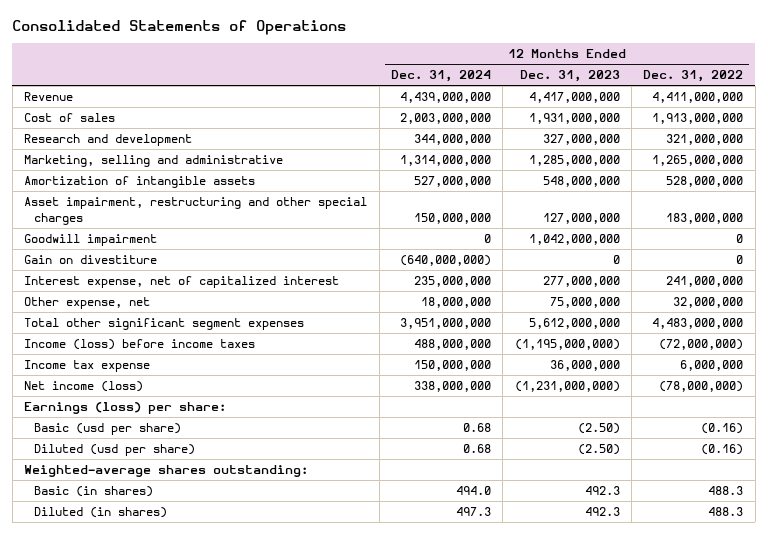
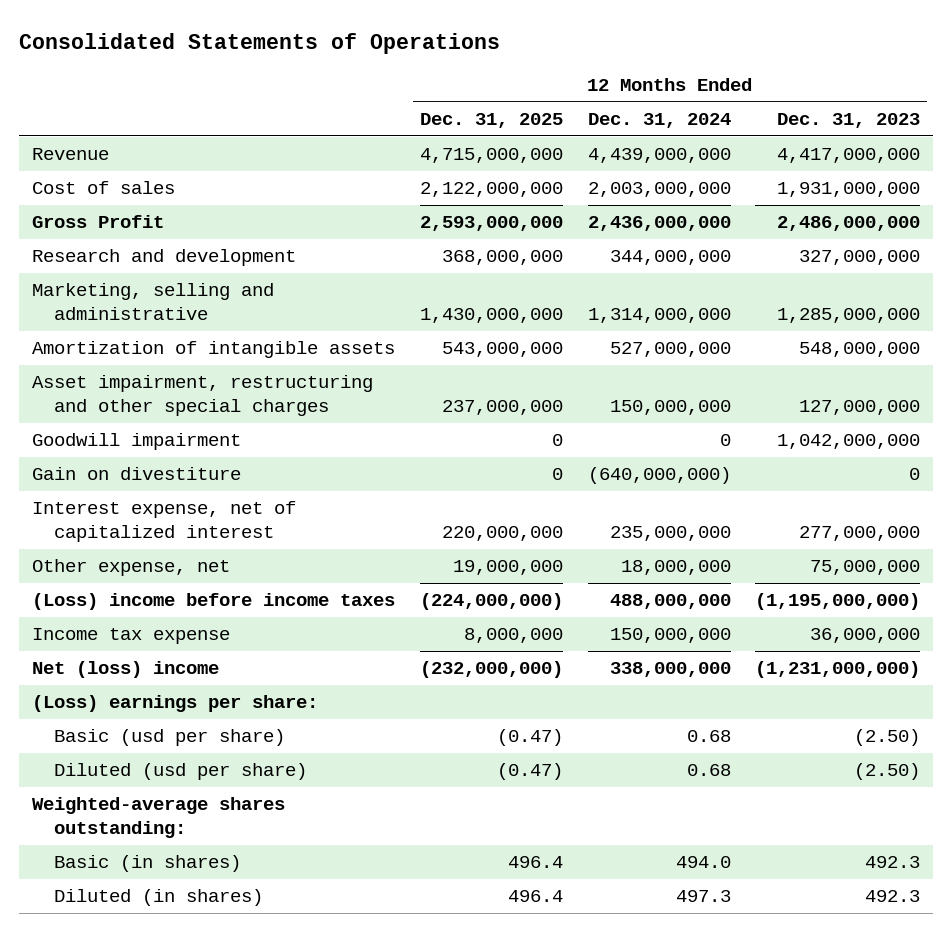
[643,70,744,83] Dec. 31, 2022 -> none
none -> [419,112,563,128] Dec. 31, 2025
none -> [31,215,164,229] Gross Profit
[24,318,305,331] Total other significant segment expenses -> none
[24,339,256,351] Income (loss) before income taxes -> [31,593,395,611] (Loss) income before income taxes
[24,381,144,393] Net income (loss) -> [31,661,219,679] Net (loss) income
[24,402,227,415] Earnings (loss) per share: -> [31,695,318,713] (Loss) earnings per share:

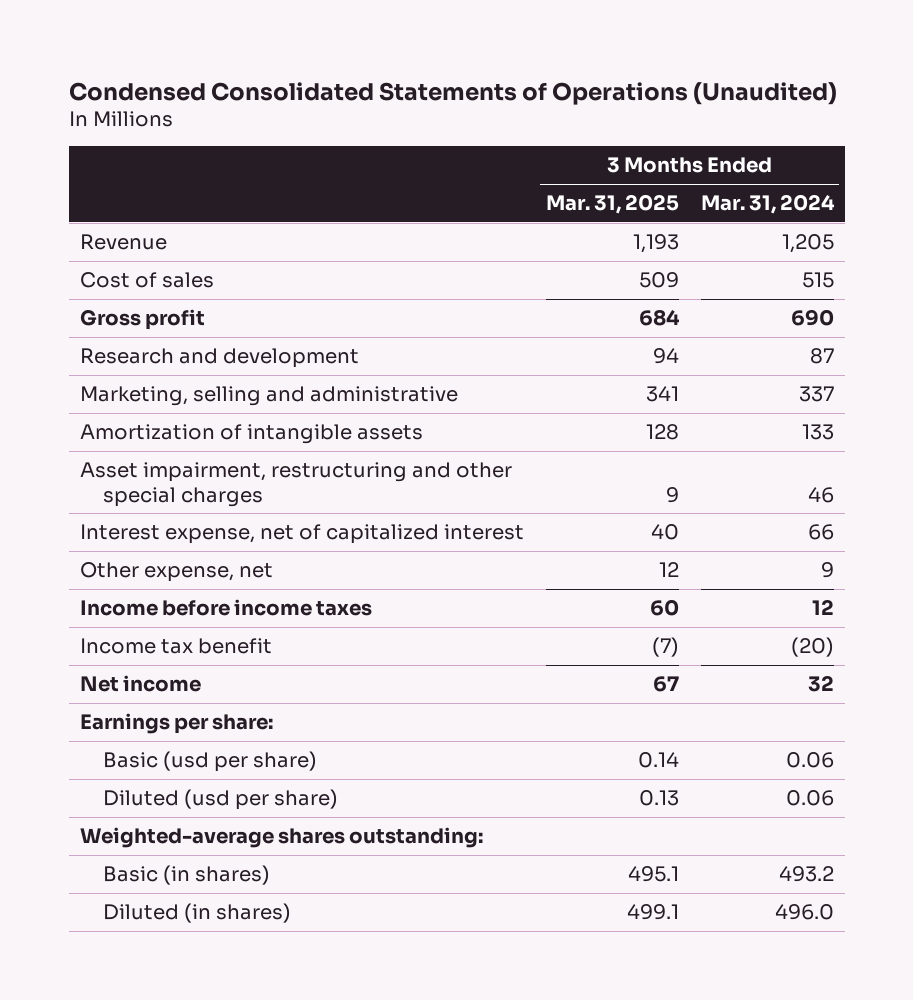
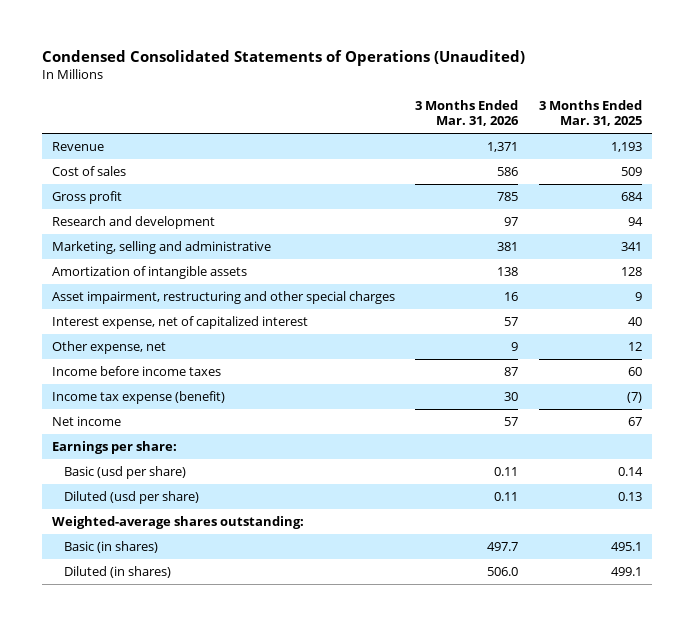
[700,194,835,215] Mar. 31, 2024 -> none
none -> [415,99,520,127] 3 Months Ended Mar. 31, 2026
[79,638,272,655] Income tax benefit -> [51,391,225,405] Income tax expense (benefit)

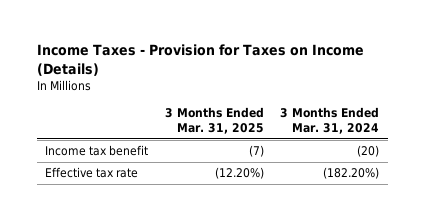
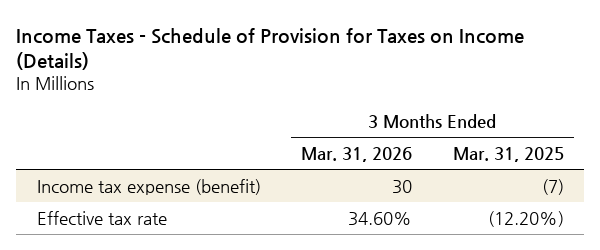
[36,44,364,76] Income Taxes - Provision for Taxes on Income (Details) -> [16,27,525,70] Income Taxes - Schedule of Provision for Taxes on Income (Details)
[280,107,380,134] 3 Months Ended Mar. 31, 2024 -> none
none -> [301,146,413,162] Mar. 31, 2026
[44,145,148,157] Income tax benefit -> [36,178,261,195] Income tax expense (benefit)

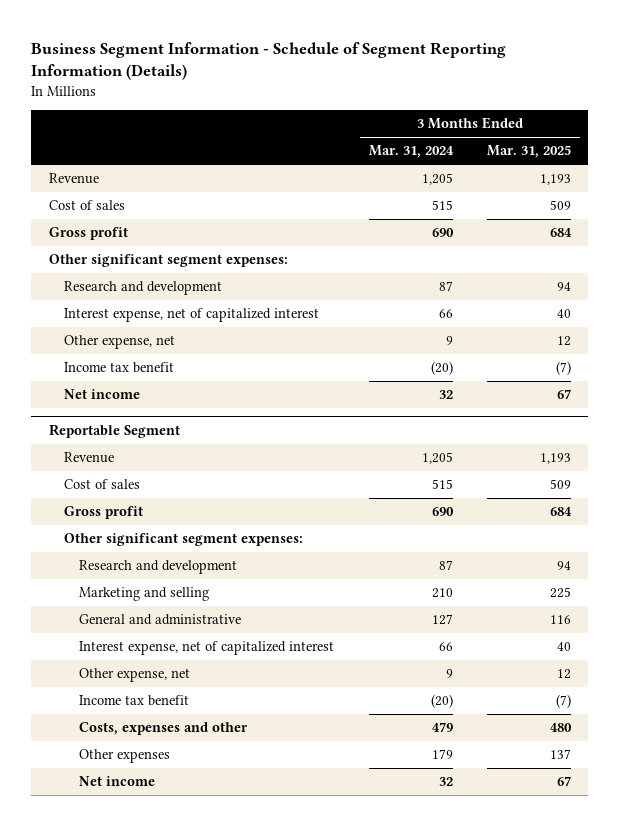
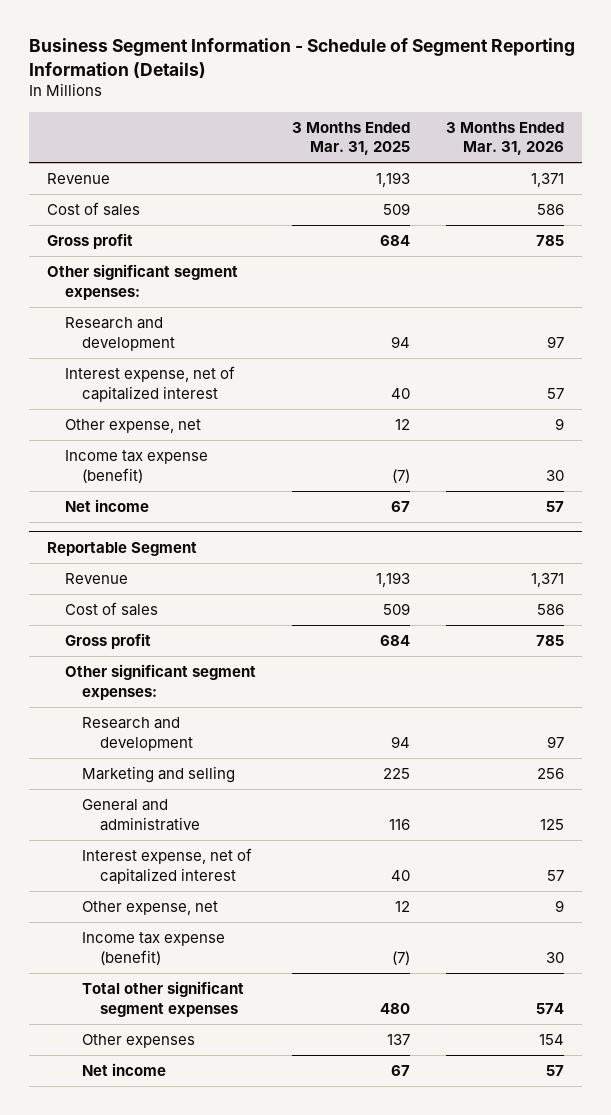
[368,145,454,159] Mar. 31, 2024 -> none
none -> [446,121,565,156] 3 Months Ended Mar. 31, 2026
[63,362,174,374] Income tax benefit -> [64,450,208,483] Income tax expense (benefit)
[79,695,190,707] Income tax benefit -> [82,932,226,965] Income tax expense (benefit)
[79,722,249,736] Costs, expenses and other -> [82,981,245,1017] Total other significant segment expenses

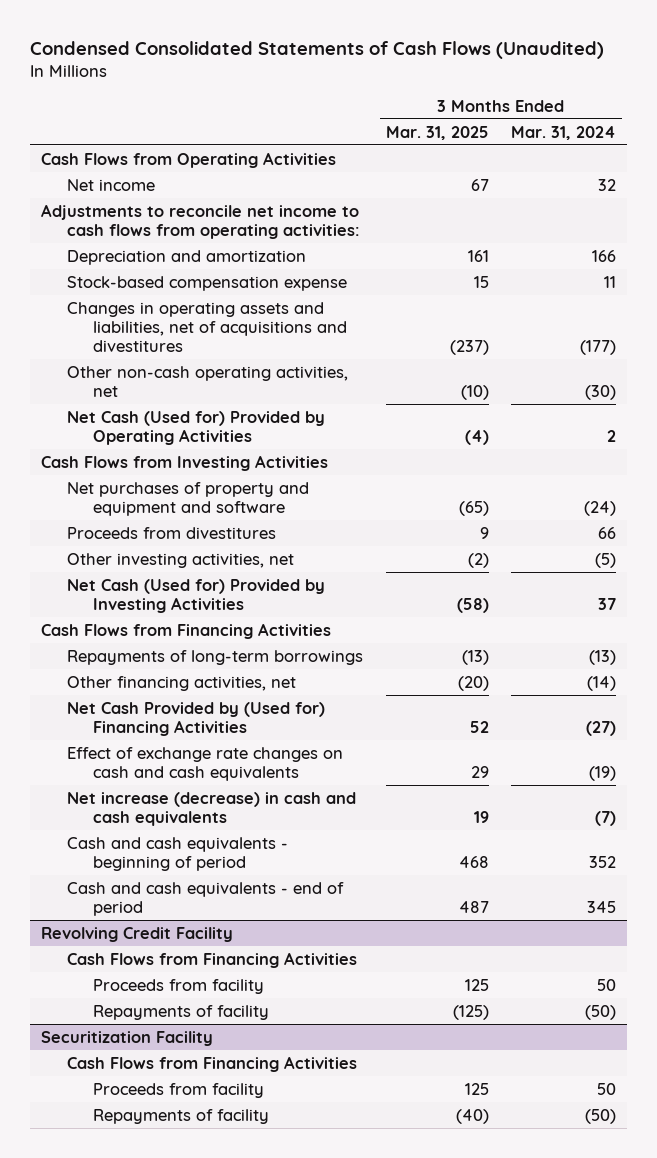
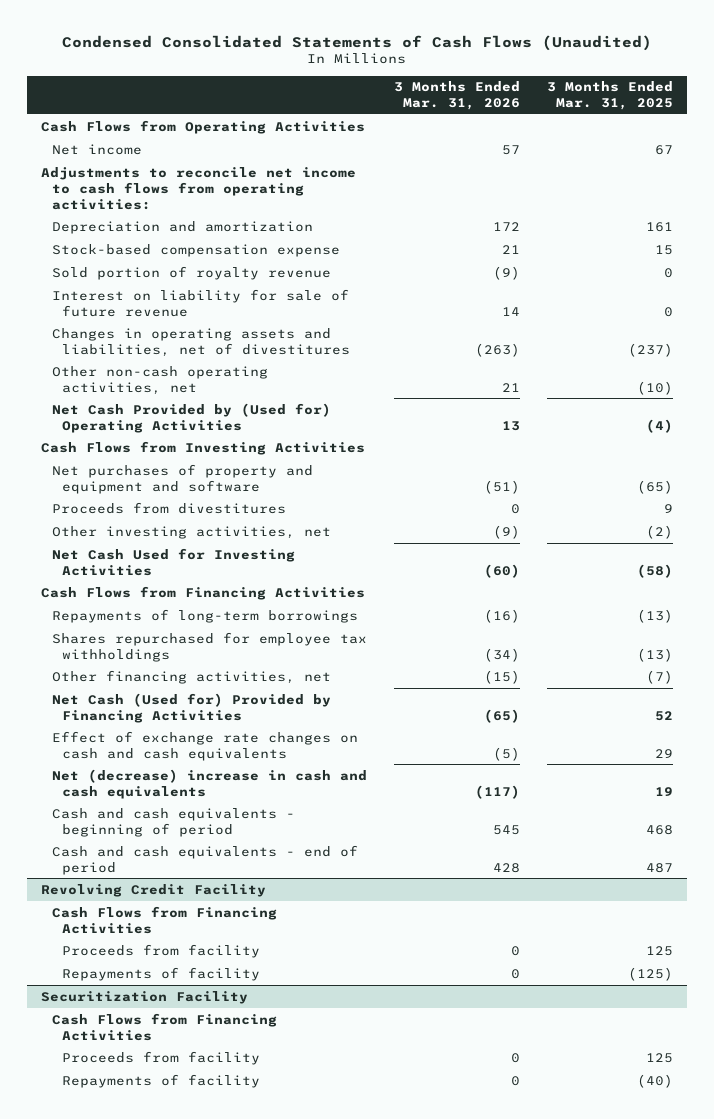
[511,125,617,140] Mar. 31, 2024 -> none
none -> [393,81,520,111] 3 Months Ended Mar. 31, 2026
none -> [51,265,331,280] Sold portion of royalty revenue
none -> [51,288,349,317] Interest on liability for sale of future revenue
[67,301,348,352] Changes in operating assets and liabilities, net of acquisitions and divestitures -> [51,327,351,357] Changes in operating assets and liabilities, net of divestitures
[67,410,326,445] Net Cash (Used for) Provided by Operating Activities -> [51,402,331,433] Net Cash Provided by (Used for) Operating Activities
[67,578,326,613] Net Cash (Used for) Provided by Investing Activities -> [51,547,295,576] Net Cash Used for Investing Activities
none -> [51,631,367,662] Shares repurchased for employee tax withholdings
[457,675,489,691] (20) -> [645,669,673,684] (7)
[67,701,326,736] Net Cash Provided by (Used for) Financing Activities -> [51,692,331,723] Net Cash (Used for) Provided by Financing Activities
[67,791,357,826] Net increase (decrease) in cash and cash equivalents -> [51,768,367,799] Net (decrease) increase in cash and cash equivalents

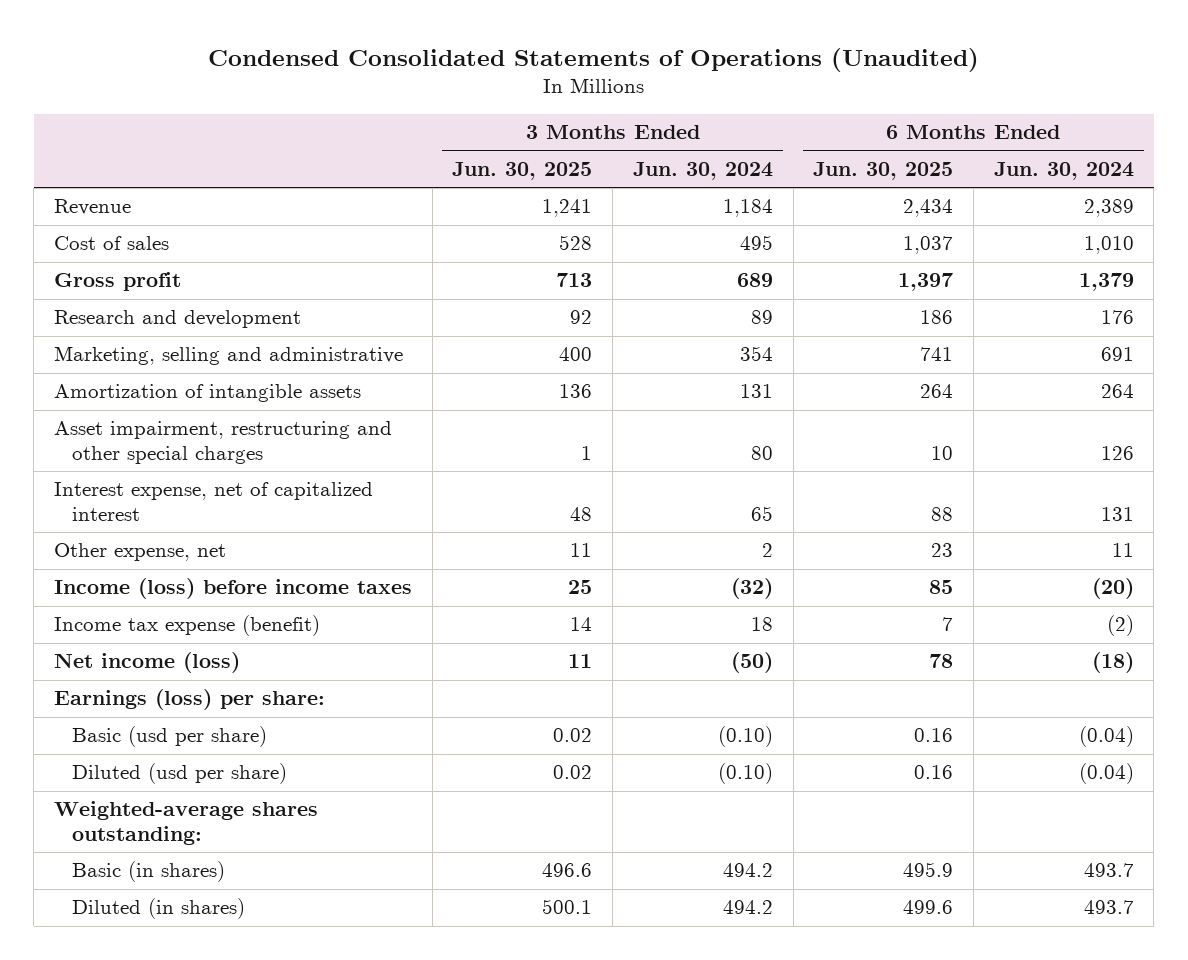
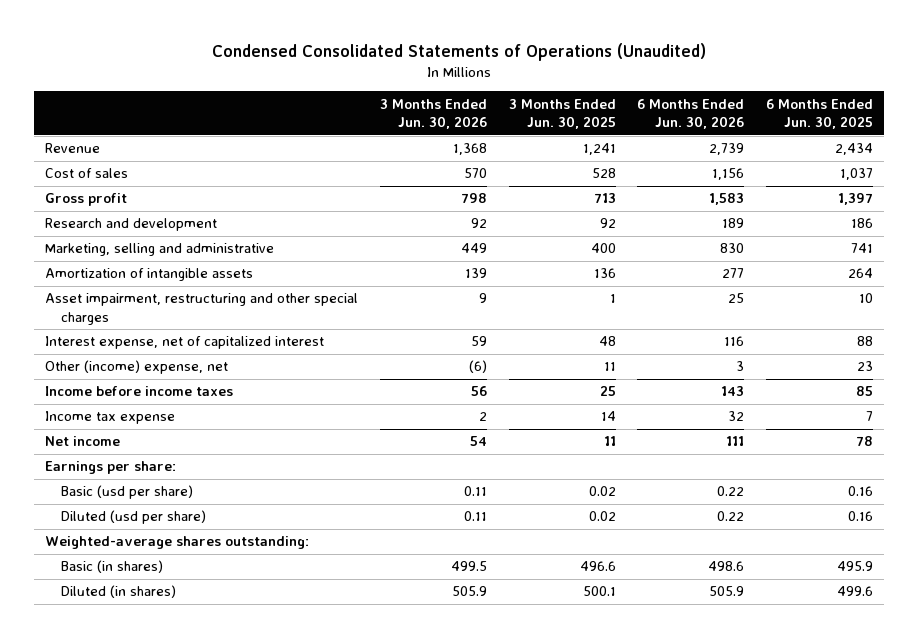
[632,162,773,181] Jun. 30, 2024 -> none
[993,162,1134,181] Jun. 30, 2024 -> none
none -> [379,98,487,130] 3 Months Ended Jun. 30, 2026
none -> [637,98,745,130] 6 Months Ended Jun. 30, 2026
[53,543,226,562] Other expense, net -> [45,360,229,375] Other (income) expense, net
[53,578,412,600] Income (loss) before income taxes -> [45,386,234,397] Income before income taxes
[53,615,320,637] Income tax expense (benefit) -> [45,411,176,425] Income tax expense
[53,652,240,674] Net income (loss) -> [45,436,121,447] Net income
[53,689,325,711] Earnings (loss) per share: -> [45,461,177,475] Earnings per share:

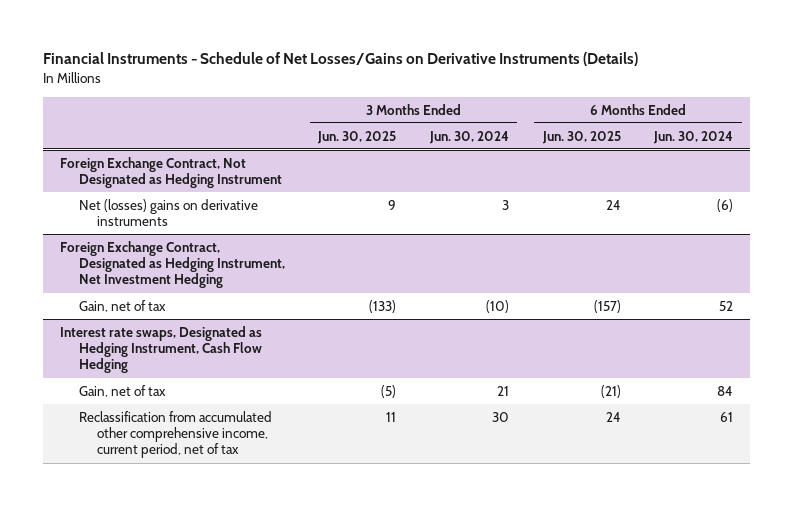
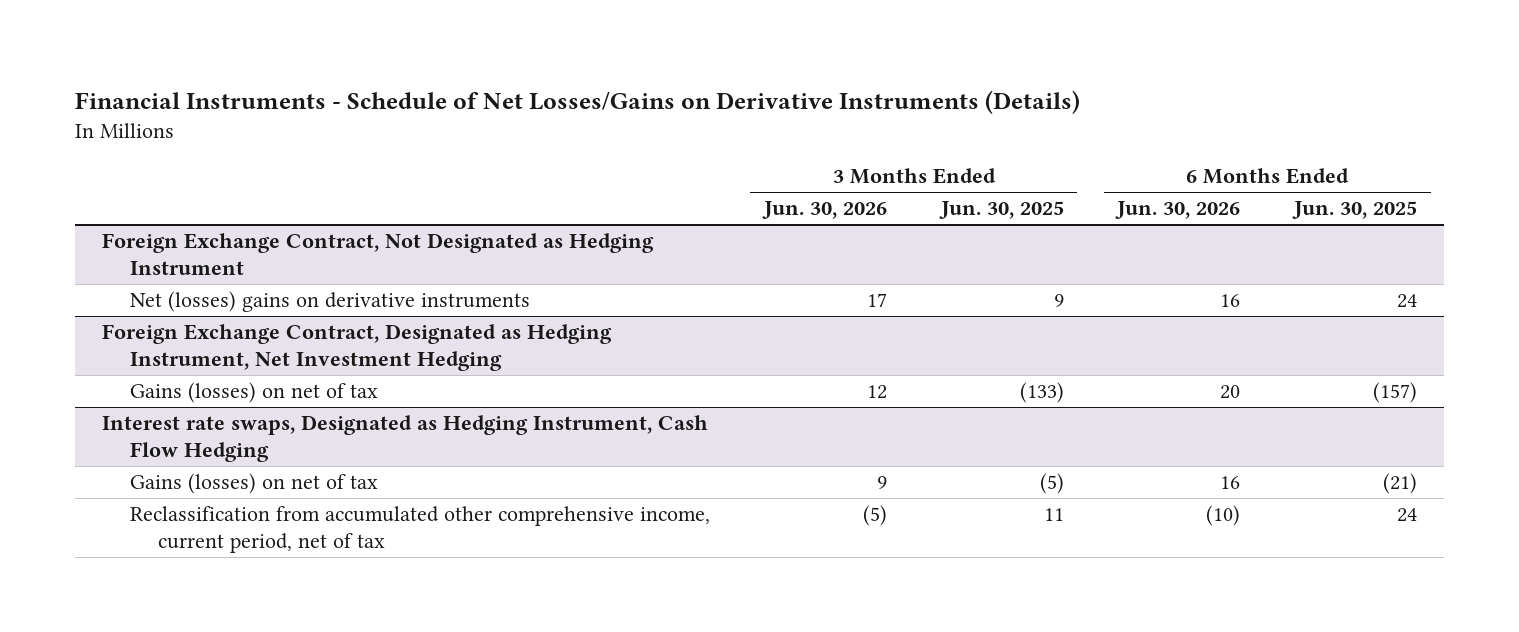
[429,130,510,144] Jun. 30, 2024 -> none
[653,130,734,144] Jun. 30, 2024 -> none
none -> [761,201,887,220] Jun. 30, 2026
none -> [1115,201,1241,220] Jun. 30, 2026
[78,299,166,312] Gain, net of tax -> [130,382,379,404] Gains (losses) on net of tax
[78,384,166,397] Gain, net of tax -> [130,473,379,495] Gains (losses) on net of tax

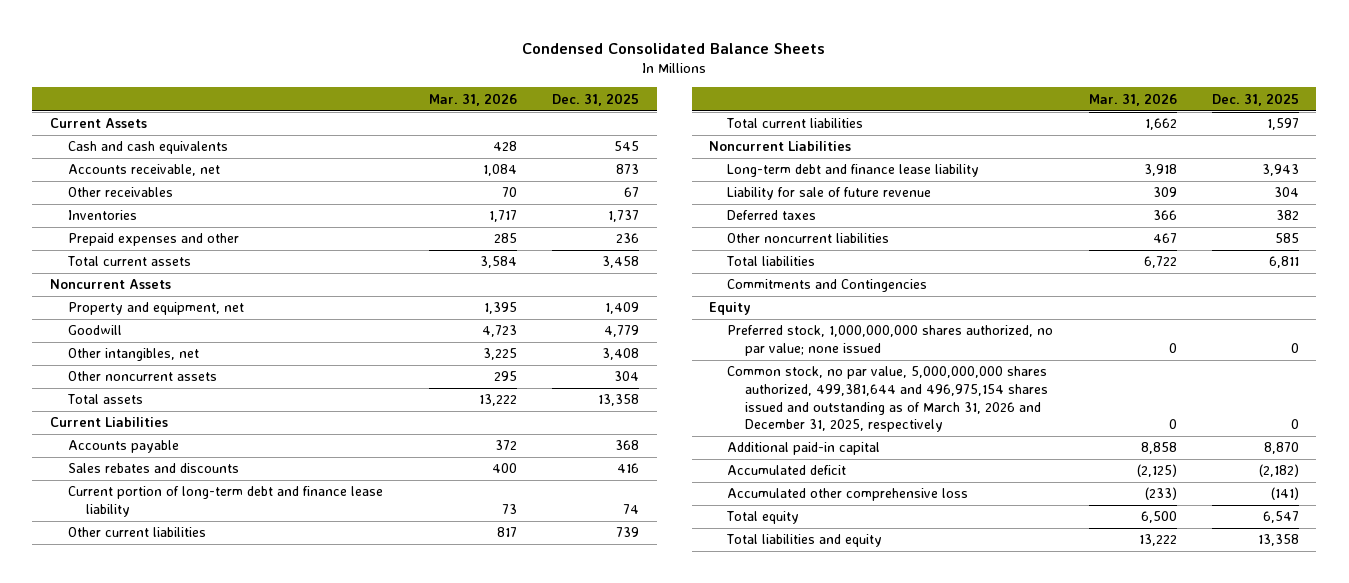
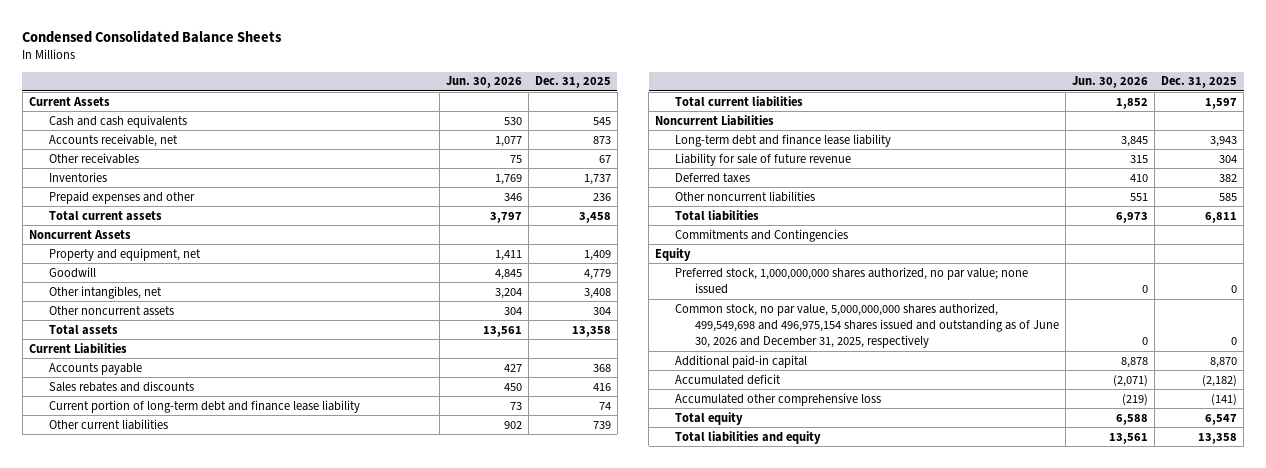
[428,92,517,106] Mar. 31, 2026 -> none
none -> [445,76,522,89] Jun. 30, 2026
[727,366,1049,433] Common stock, no par value, 5,000,000,000 shares authorized, 499,381,644 and 496,975,154 shares issued and outstanding as of March 31, 2026 and December 31, 2025, respectively -> [675,302,1060,349] Common stock, no par value, 5,000,000,000 shares authorized, 499,549,698 and 496,975,154 shares issued and outstanding as of June 30, 2026 and December 31, 2025, respectively

